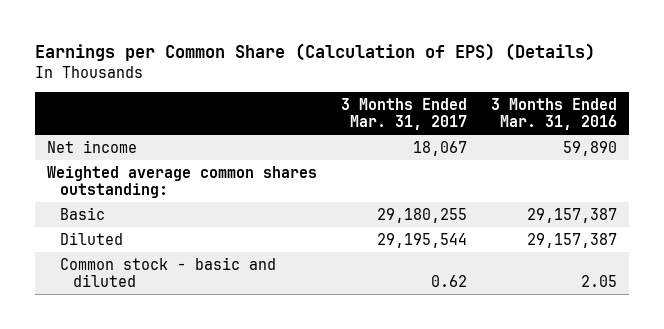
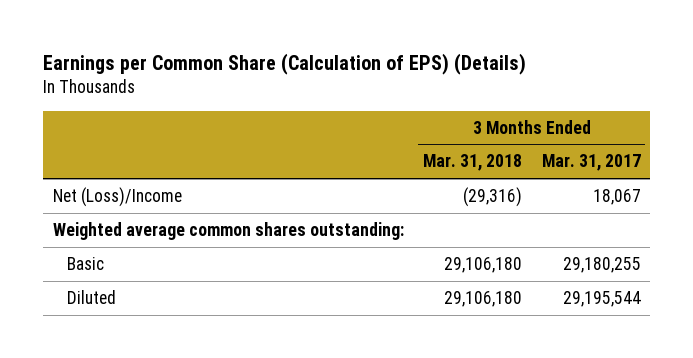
[491,97,618,131] 3 Months Ended Mar. 31, 2016 -> none
none -> [423,154,523,172] Mar. 31, 2018
[46,139,137,153] Net income -> [52,187,182,208] Net (Loss)/Income
[59,256,276,288] Common stock - basic and diluted -> none

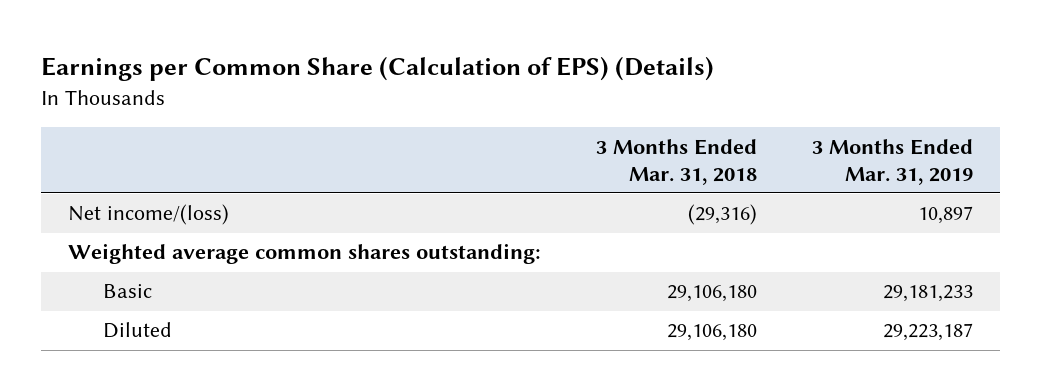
[541,154,641,172] Mar. 31, 2017 -> none
none -> [812,138,974,185] 3 Months Ended Mar. 31, 2019
[52,187,182,208] Net (Loss)/Income -> [68,204,230,226] Net income/(loss)

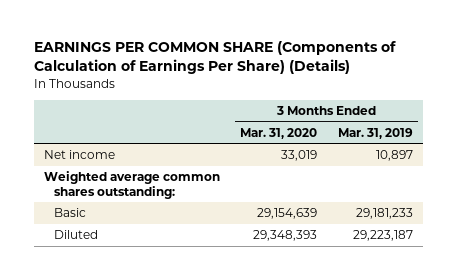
[40,56,714,82] Earnings per Common Share (Calculation of EPS) (Details) -> [33,41,396,75] EARNINGS PER COMMON SHARE (Components of Calculation of Earnings Per Share) (Details)
[596,138,758,185] 3 Months Ended Mar. 31, 2018 -> none
none -> [240,127,318,139] Mar. 31, 2020
[68,204,230,226] Net income/(loss) -> [43,150,115,160] Net income

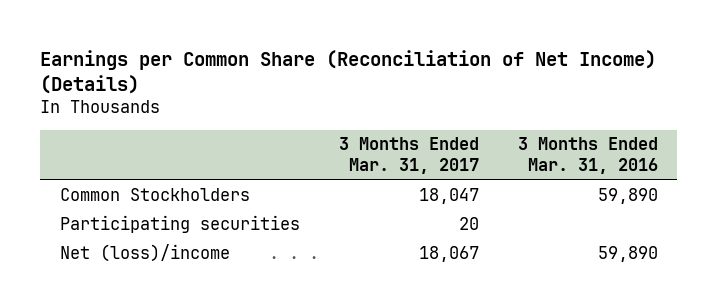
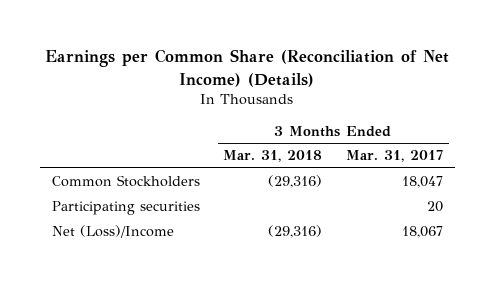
[517,137,658,175] 3 Months Ended Mar. 31, 2016 -> none
none -> [223,150,323,163] Mar. 31, 2018
[59,244,230,263] Net (loss)/income -> [51,225,174,239] Net (Loss)/Income

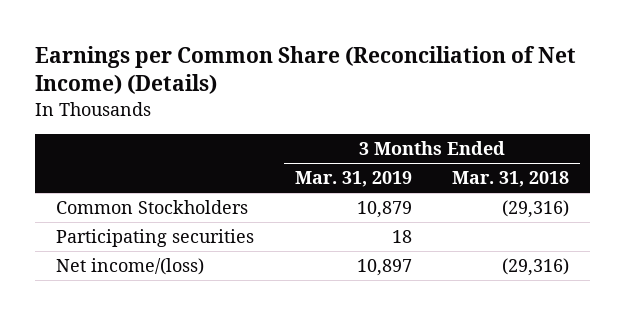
[346,150,444,163] Mar. 31, 2017 -> none
none -> [294,171,412,188] Mar. 31, 2019
[51,225,174,239] Net (Loss)/Income -> [55,258,204,276] Net income/(loss)

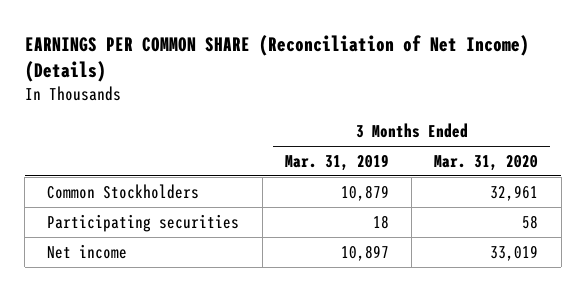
[35,46,577,95] Earnings per Common Share (Reconciliation of Net Income) (Details) -> [24,34,529,82] EARNINGS PER COMMON SHARE (Reconciliation of Net Income) (Details)
[452,171,570,188] Mar. 31, 2018 -> none
none -> [434,154,539,171] Mar. 31, 2020
[55,258,204,276] Net income/(loss) -> [47,243,128,259] Net income

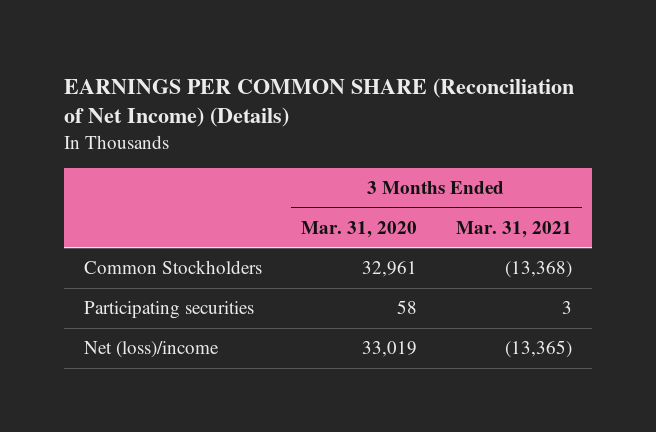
[284,153,389,171] Mar. 31, 2019 -> none
none -> [456,220,573,238] Mar. 31, 2021
[47,243,128,259] Net income -> [83,341,219,359] Net (loss)/income

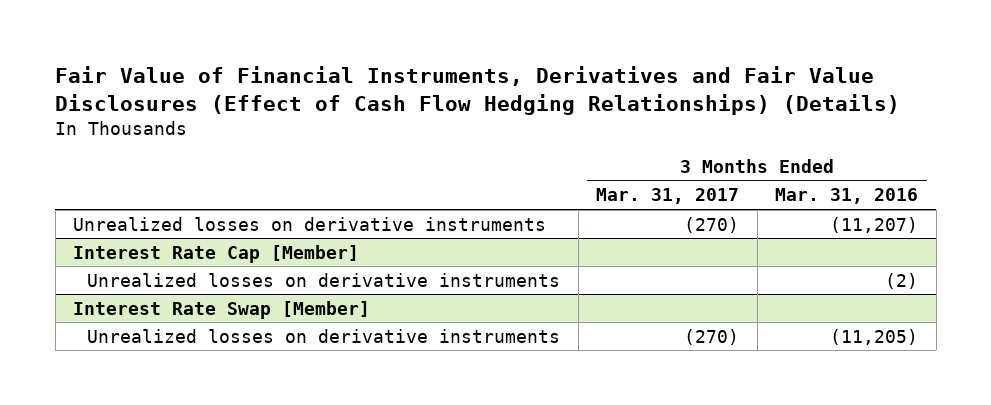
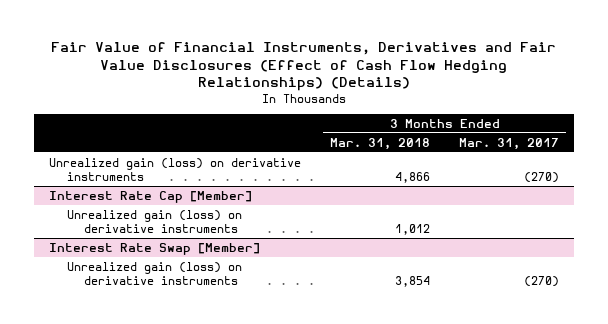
[775,188,919,205] Mar. 31, 2016 -> none
none -> [329,137,430,150] Mar. 31, 2018
[73,216,547,231] Unrealized losses on derivative instruments -> [48,157,301,181] Unrealized gain (loss) on derivative instruments
[87,272,561,287] Unrealized losses on derivative instruments -> [66,209,242,233] Unrealized gain (loss) on derivative instruments
[87,328,561,343] Unrealized losses on derivative instruments -> [66,261,242,285] Unrealized gain (loss) on derivative instruments

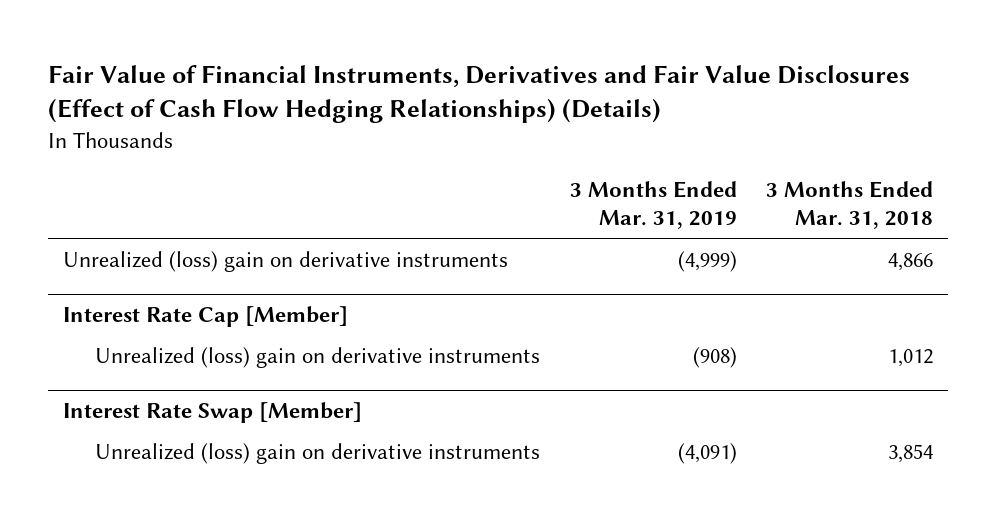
[459,137,560,150] Mar. 31, 2017 -> none
none -> [569,181,737,230] 3 Months Ended Mar. 31, 2019
[48,157,301,181] Unrealized gain (loss) on derivative instruments -> [62,250,508,272] Unrealized (loss) gain on derivative instruments
[66,209,242,233] Unrealized gain (loss) on derivative instruments -> [95,346,541,368] Unrealized (loss) gain on derivative instruments
[66,261,242,285] Unrealized gain (loss) on derivative instruments -> [95,442,541,464] Unrealized (loss) gain on derivative instruments

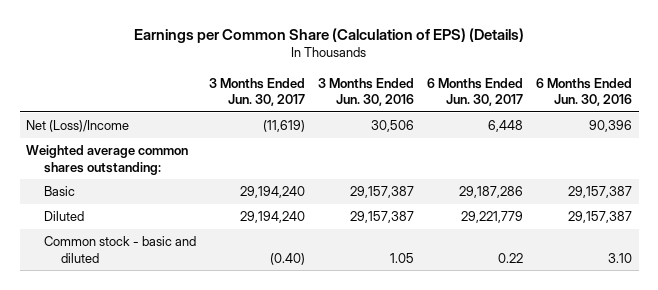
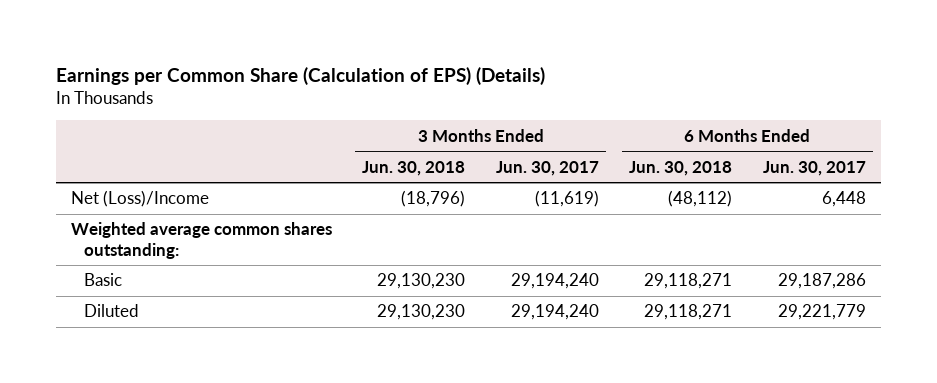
[317,77,414,107] 3 Months Ended Jun. 30, 2016 -> none
[536,77,633,107] 6 Months Ended Jun. 30, 2016 -> none
none -> [362,160,466,176] Jun. 30, 2018
none -> [629,160,733,176] Jun. 30, 2018
[43,236,196,263] Common stock - basic and diluted -> none

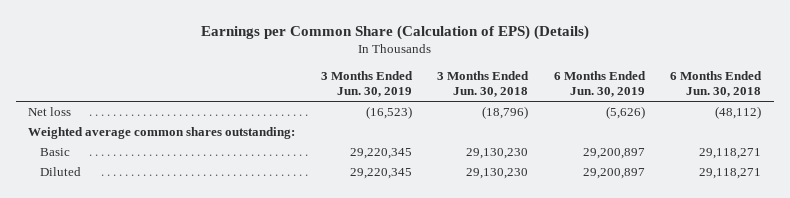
[495,160,599,176] Jun. 30, 2017 -> none
[762,160,866,176] Jun. 30, 2017 -> none
none -> [320,70,413,98] 3 Months Ended Jun. 30, 2019
none -> [553,70,646,98] 6 Months Ended Jun. 30, 2019
[71,190,210,208] Net (Loss)/Income -> [28,107,72,117] Net loss

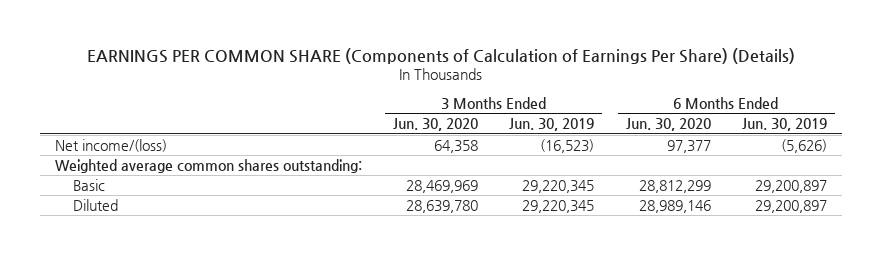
[200,24,589,40] Earnings per Common Share (Calculation of EPS) (Details) -> [86,47,795,64] EARNINGS PER COMMON SHARE (Components of Calculation of Earnings Per Share) (Details)
[437,70,530,98] 3 Months Ended Jun. 30, 2018 -> none
[670,70,763,98] 6 Months Ended Jun. 30, 2018 -> none
none -> [393,118,479,132] Jun. 30, 2020
none -> [625,118,711,132] Jun. 30, 2020
[28,107,72,117] Net loss -> [55,138,168,152] Net income/(loss)

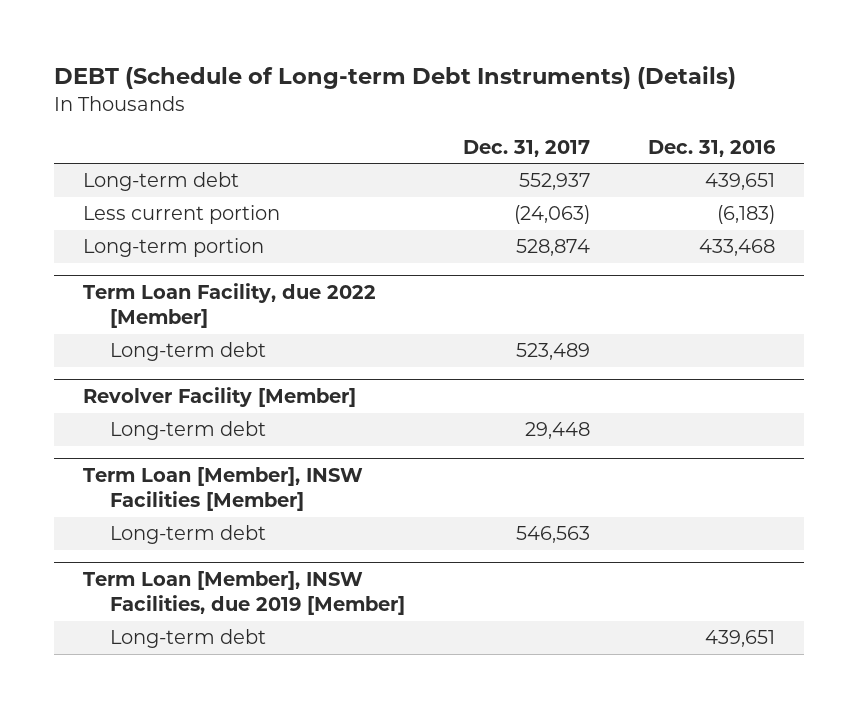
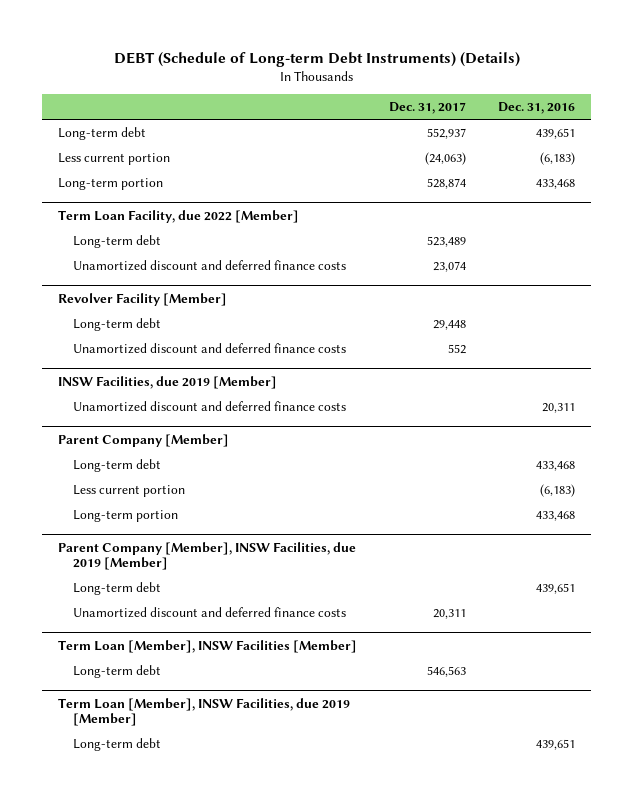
none -> [72,259,346,271] Unamortized discount and deferred finance costs
none -> [72,342,346,354] Unamortized discount and deferred finance costs
none -> [58,375,278,389] INSW Facilities, due 2019 [Member]
none -> [72,400,346,412] Unamortized discount and deferred finance costs
none -> [58,433,230,447] Parent Company [Member]
none -> [72,458,161,472] Long-term debt
none -> [72,484,185,497] Less current portion
none -> [72,509,178,522] Long-term portion
none -> [58,541,357,570] Parent Company [Member], INSW Facilities, due 2019 [Member]
none -> [72,581,161,595] Long-term debt
none -> [72,606,346,618] Unamortized discount and deferred finance costs

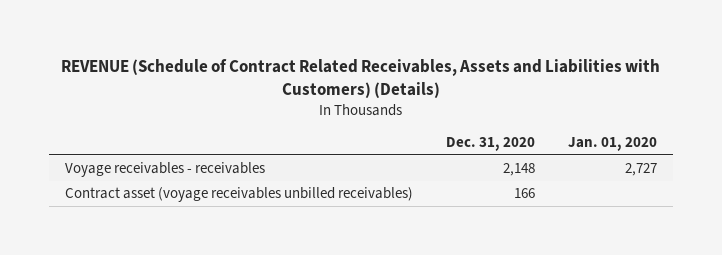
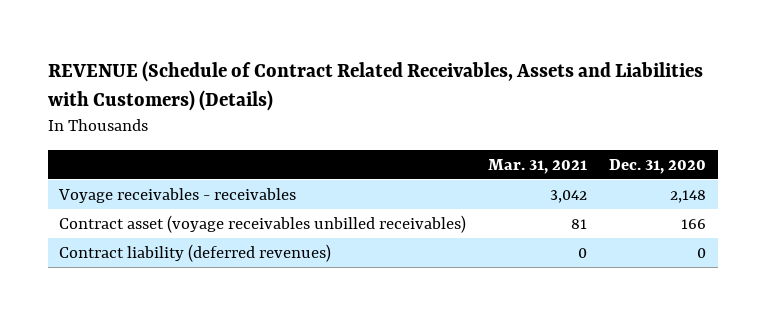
[567,137,657,152] Jan. 01, 2020 -> none
none -> [488,158,588,174] Mar. 31, 2021
none -> [58,243,331,262] Contract liability (deferred revenues)

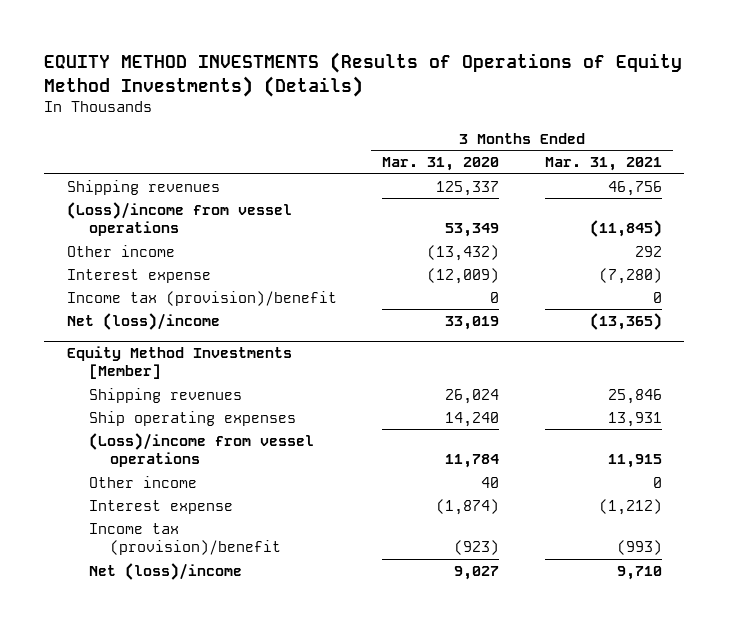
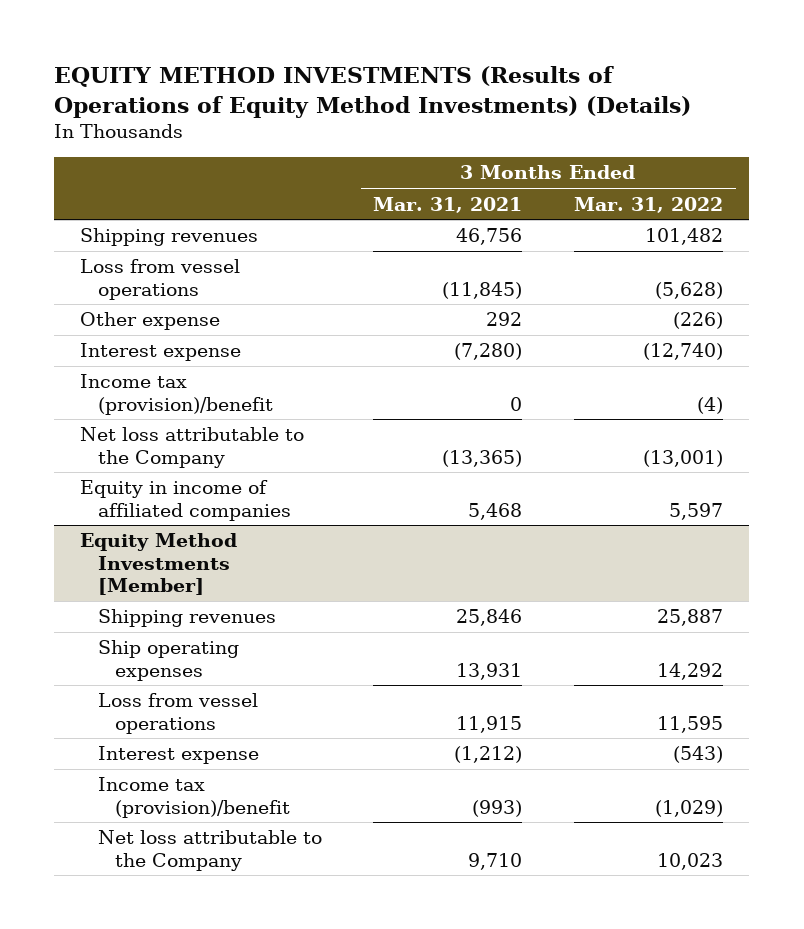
[382,157,500,172] Mar. 31, 2020 -> none
none -> [574,196,724,213] Mar. 31, 2022
[67,201,293,237] (Loss)/income from vessel operations -> [80,259,241,300] Loss from vessel operations
[67,244,176,257] Other income -> [80,312,221,331] Other expense
[67,312,221,330] Net (loss)/income -> [80,427,305,468] Net loss attributable to the Company
none -> [80,480,291,521] Equity in income of affiliated companies
[88,475,197,488] Other income -> none
[88,432,314,468] (Loss)/income from vessel operations -> [97,693,258,734] Loss from vessel operations
[88,562,242,580] Net (loss)/income -> [97,830,322,871] Net loss attributable to the Company

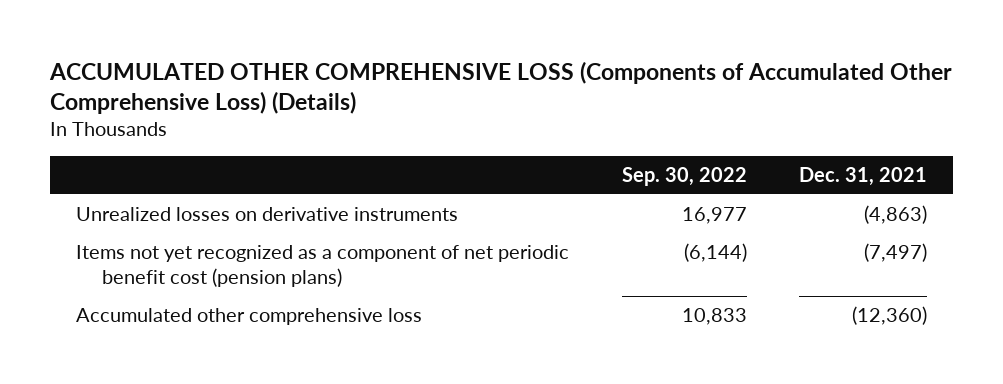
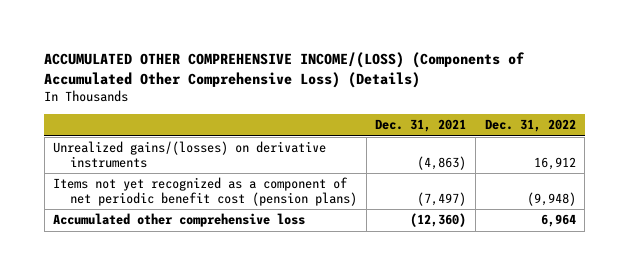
[49,61,953,115] ACCUMULATED OTHER COMPREHENSIVE LOSS (Components of Accumulated Other Comprehensive Loss) (Details) -> [44,52,526,88] ACCUMULATED OTHER COMPREHENSIVE INCOME/(LOSS) (Components of Accumulated Other Comprehensive Loss) (Details)
[621,166,747,186] Sep. 30, 2022 -> none
none -> [484,119,576,133] Dec. 31, 2022
[76,207,459,222] Unrealized losses on derivative instruments -> [53,141,327,169] Unrealized gains/(losses) on derivative instruments

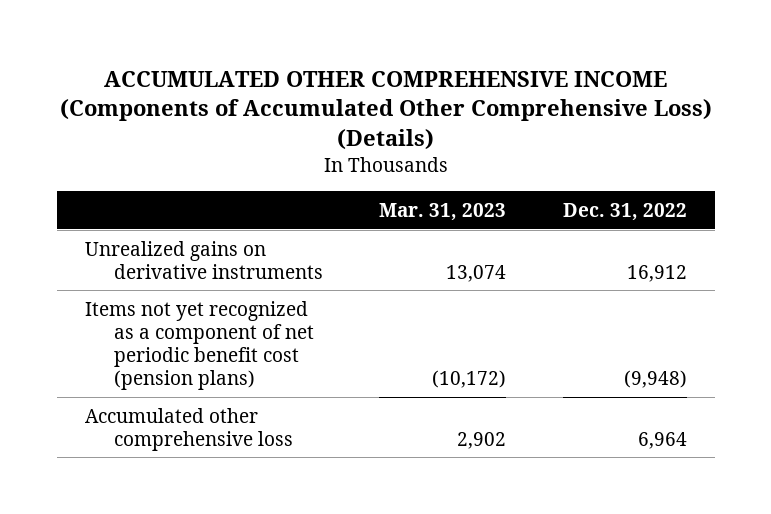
[44,52,526,88] ACCUMULATED OTHER COMPREHENSIVE INCOME/(LOSS) (Components of Accumulated Other Comprehensive Loss) (Details) -> [59,70,712,151] ACCUMULATED OTHER COMPREHENSIVE INCOME (Components of Accumulated Other Comprehensive Loss) (Details)
[375,119,467,133] Dec. 31, 2021 -> none
none -> [379,202,507,221] Mar. 31, 2023
[53,141,327,169] Unrealized gains/(losses) on derivative instruments -> [84,240,324,279] Unrealized gains on derivative instruments

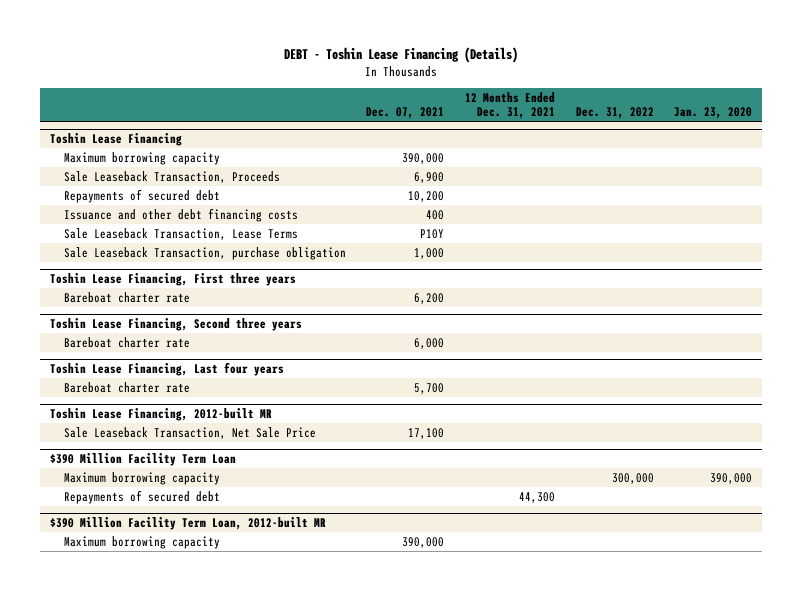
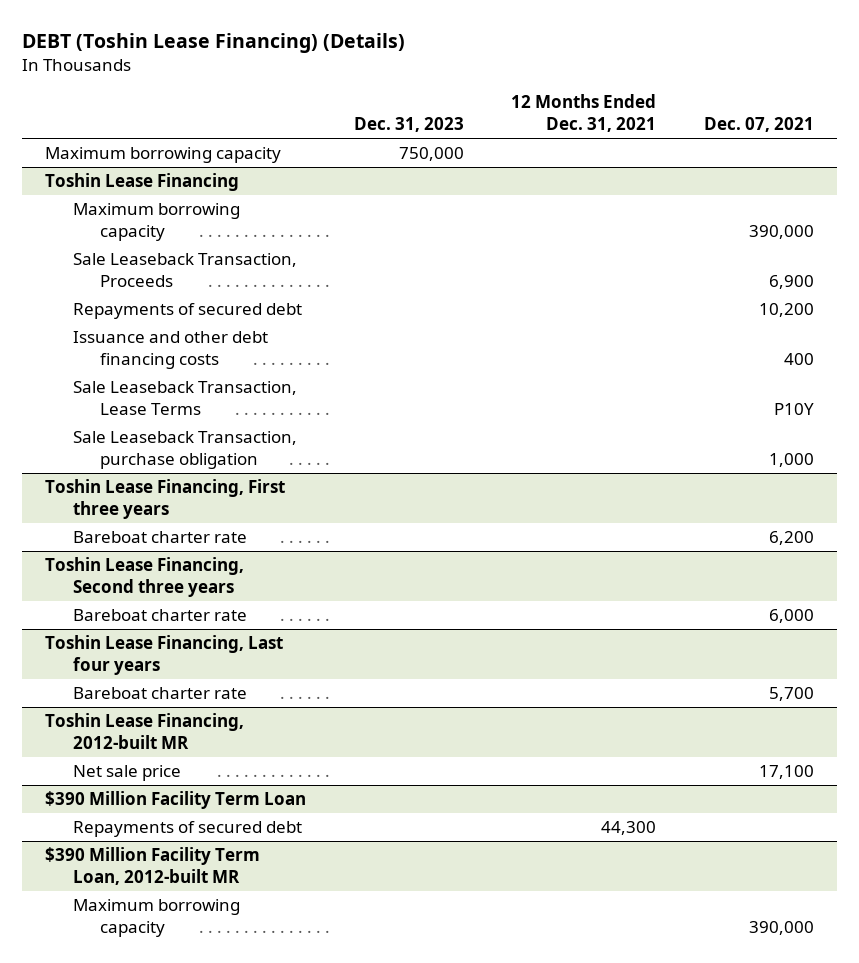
[284,47,519,64] DEBT - Toshin Lease Financing (Details) -> [21,33,405,54] DEBT (Toshin Lease Financing) (Details)
[575,107,654,120] Dec. 31, 2022 -> none
[674,107,753,120] Jan. 23, 2020 -> none
none -> [353,117,464,133] Dec. 31, 2023
none -> [45,147,282,164] Maximum borrowing capacity
[63,426,316,439] Sale Leaseback Transaction, Net Sale Price -> [72,765,181,782] Net sale price
[63,471,220,485] Maximum borrowing capacity -> none

